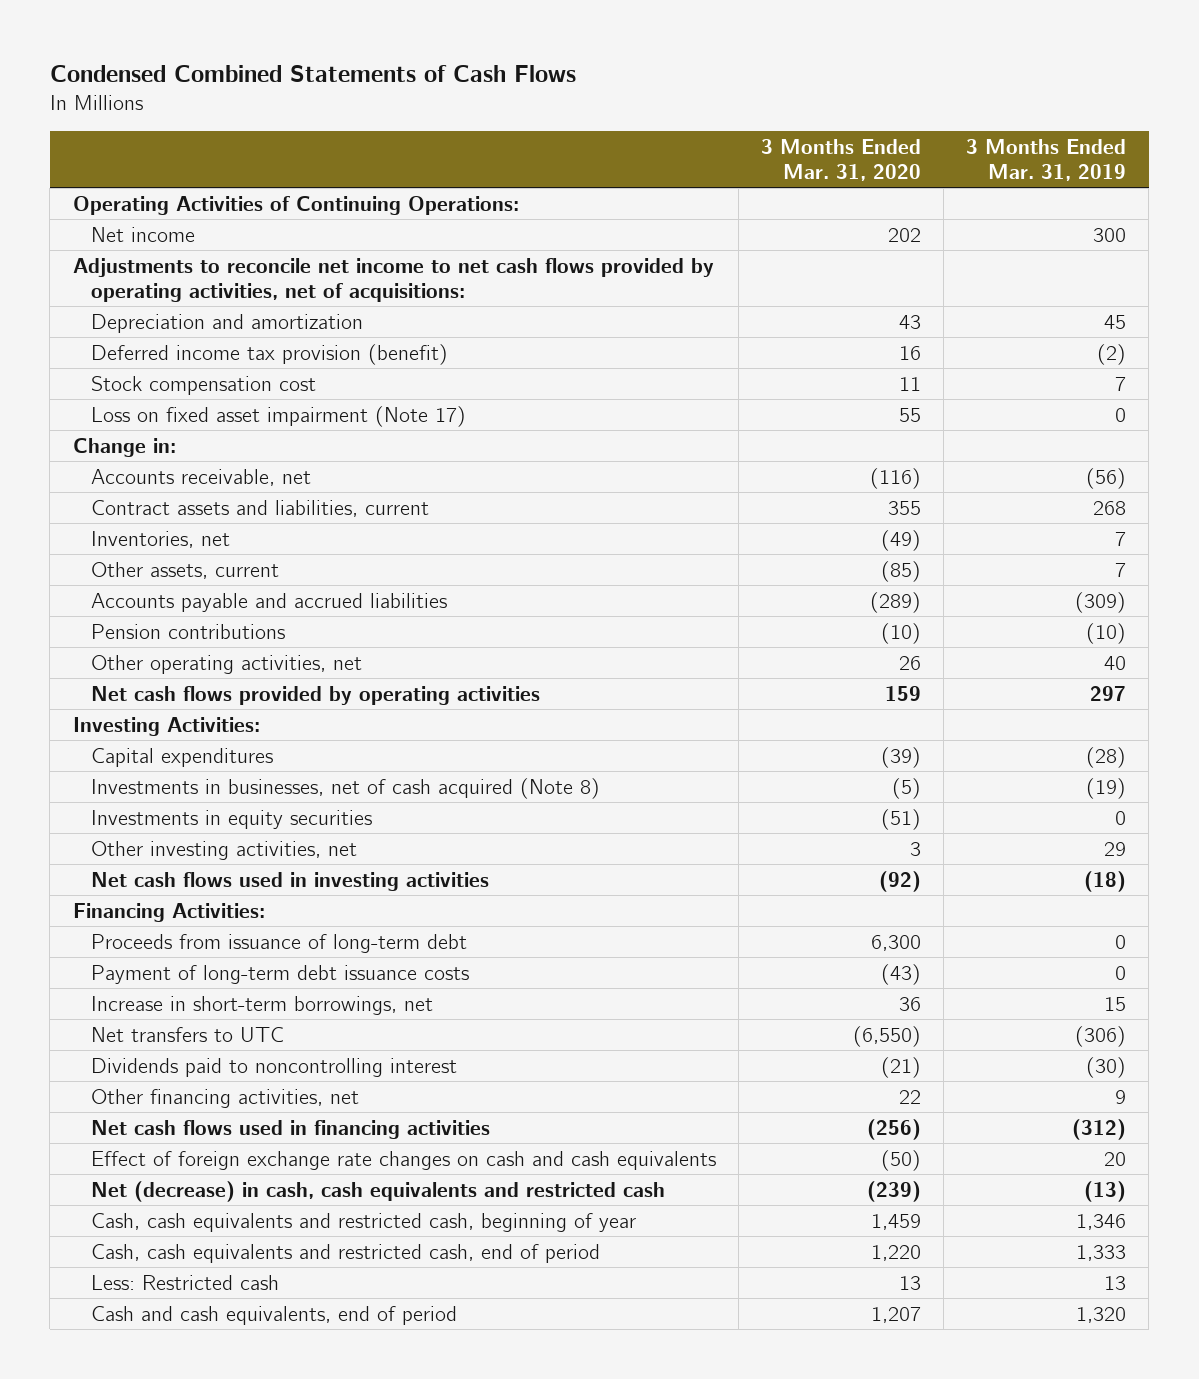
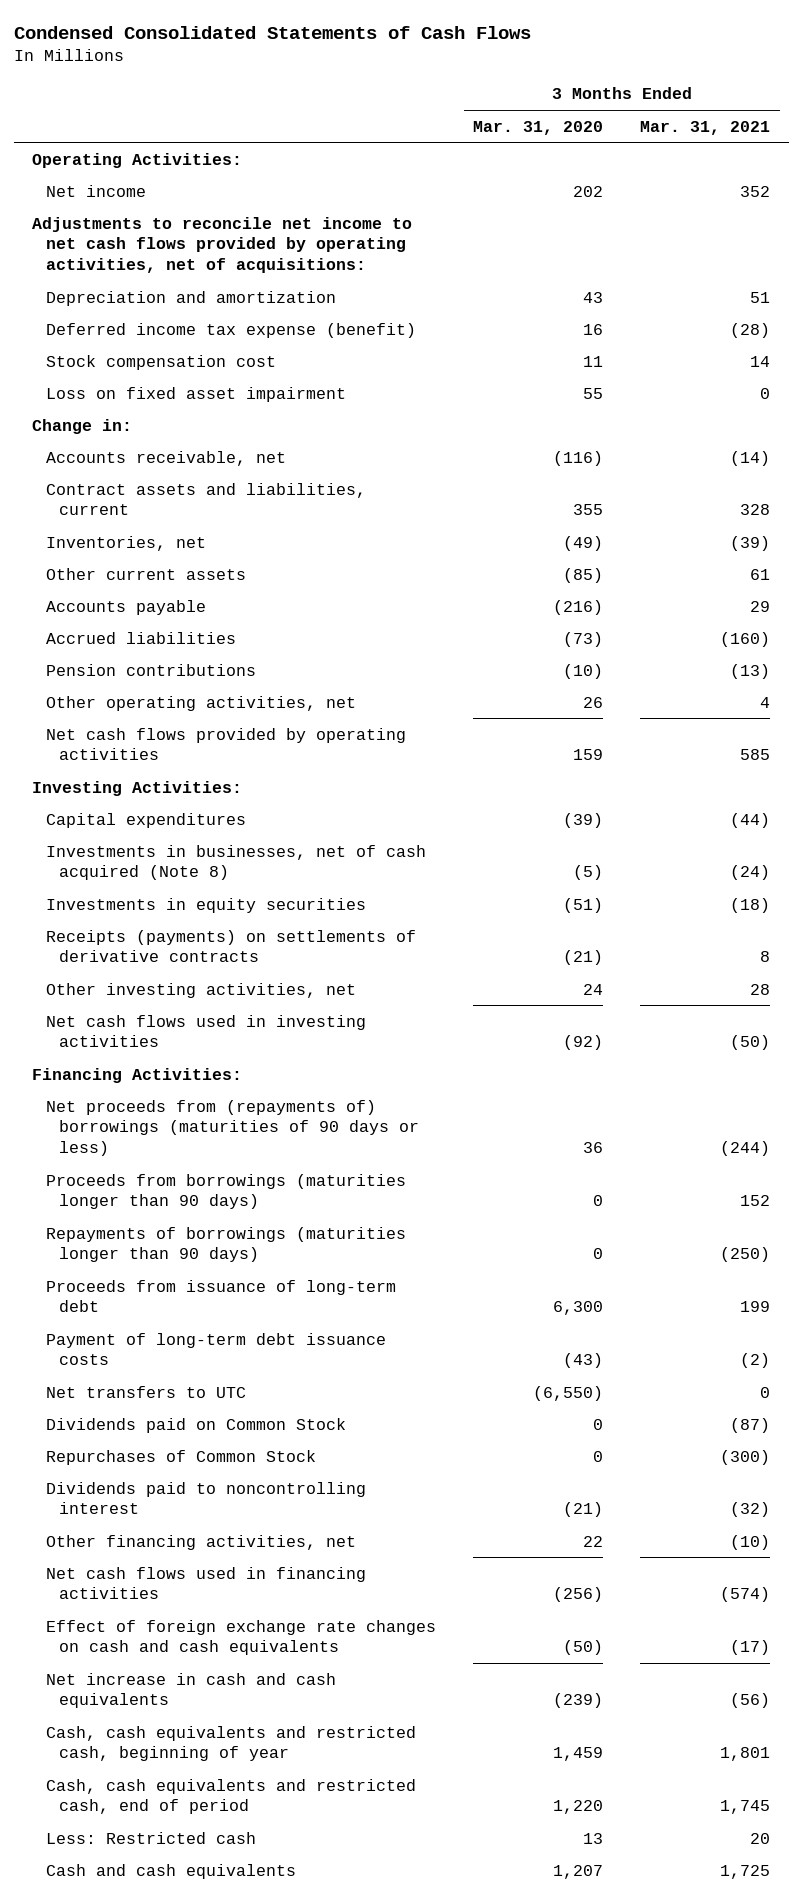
[49,65,576,83] Condensed Combined Statements of Cash Flows -> [13,26,531,40] Condensed Consolidated Statements of Cash Flows
[966,138,1127,182] 3 Months Ended Mar. 31, 2019 -> none
none -> [640,120,771,135] Mar. 31, 2021
[72,195,519,215] Operating Activities of Continuing Operations: -> [32,152,243,168] Operating Activities:
[90,343,448,365] Deferred income tax provision (benefit) -> [45,322,416,338] Deferred income tax expense (benefit)
[90,405,466,427] Loss on fixed asset impairment (Note 17) -> [45,386,346,402] Loss on fixed asset impairment
[90,592,447,612] Accounts payable and accrued liabilities -> none
[90,561,279,579] Other assets, current -> [45,567,246,580] Other current assets
none -> [45,599,206,615] Accounts payable
none -> [45,631,236,644] Accrued liabilities
none -> [45,929,416,963] Receipts (payments) on settlements of derivative contracts
[909,841,921,856] 3 -> [583,983,604,995] 24
none -> [45,1099,419,1157] Net proceeds from (repayments of) borrowings (maturities of 90 days or less)
none -> [45,1173,406,1210] Proceeds from borrowings (maturities longer than 90 days)
none -> [45,1226,406,1263] Repayments of borrowings (maturities longer than 90 days)
[90,995,433,1015] Increase in short-term borrowings, net -> none
none -> [45,1417,346,1433] Dividends paid on Common Stock
none -> [45,1449,316,1465] Repurchases of Common Stock
[90,1180,665,1202] Net (decrease) in cash, cash equivalents and restricted cash -> [45,1672,336,1709] Net increase in cash and cash equivalents
[90,1305,457,1325] Cash and cash equivalents, end of period -> [45,1863,296,1879] Cash and cash equivalents

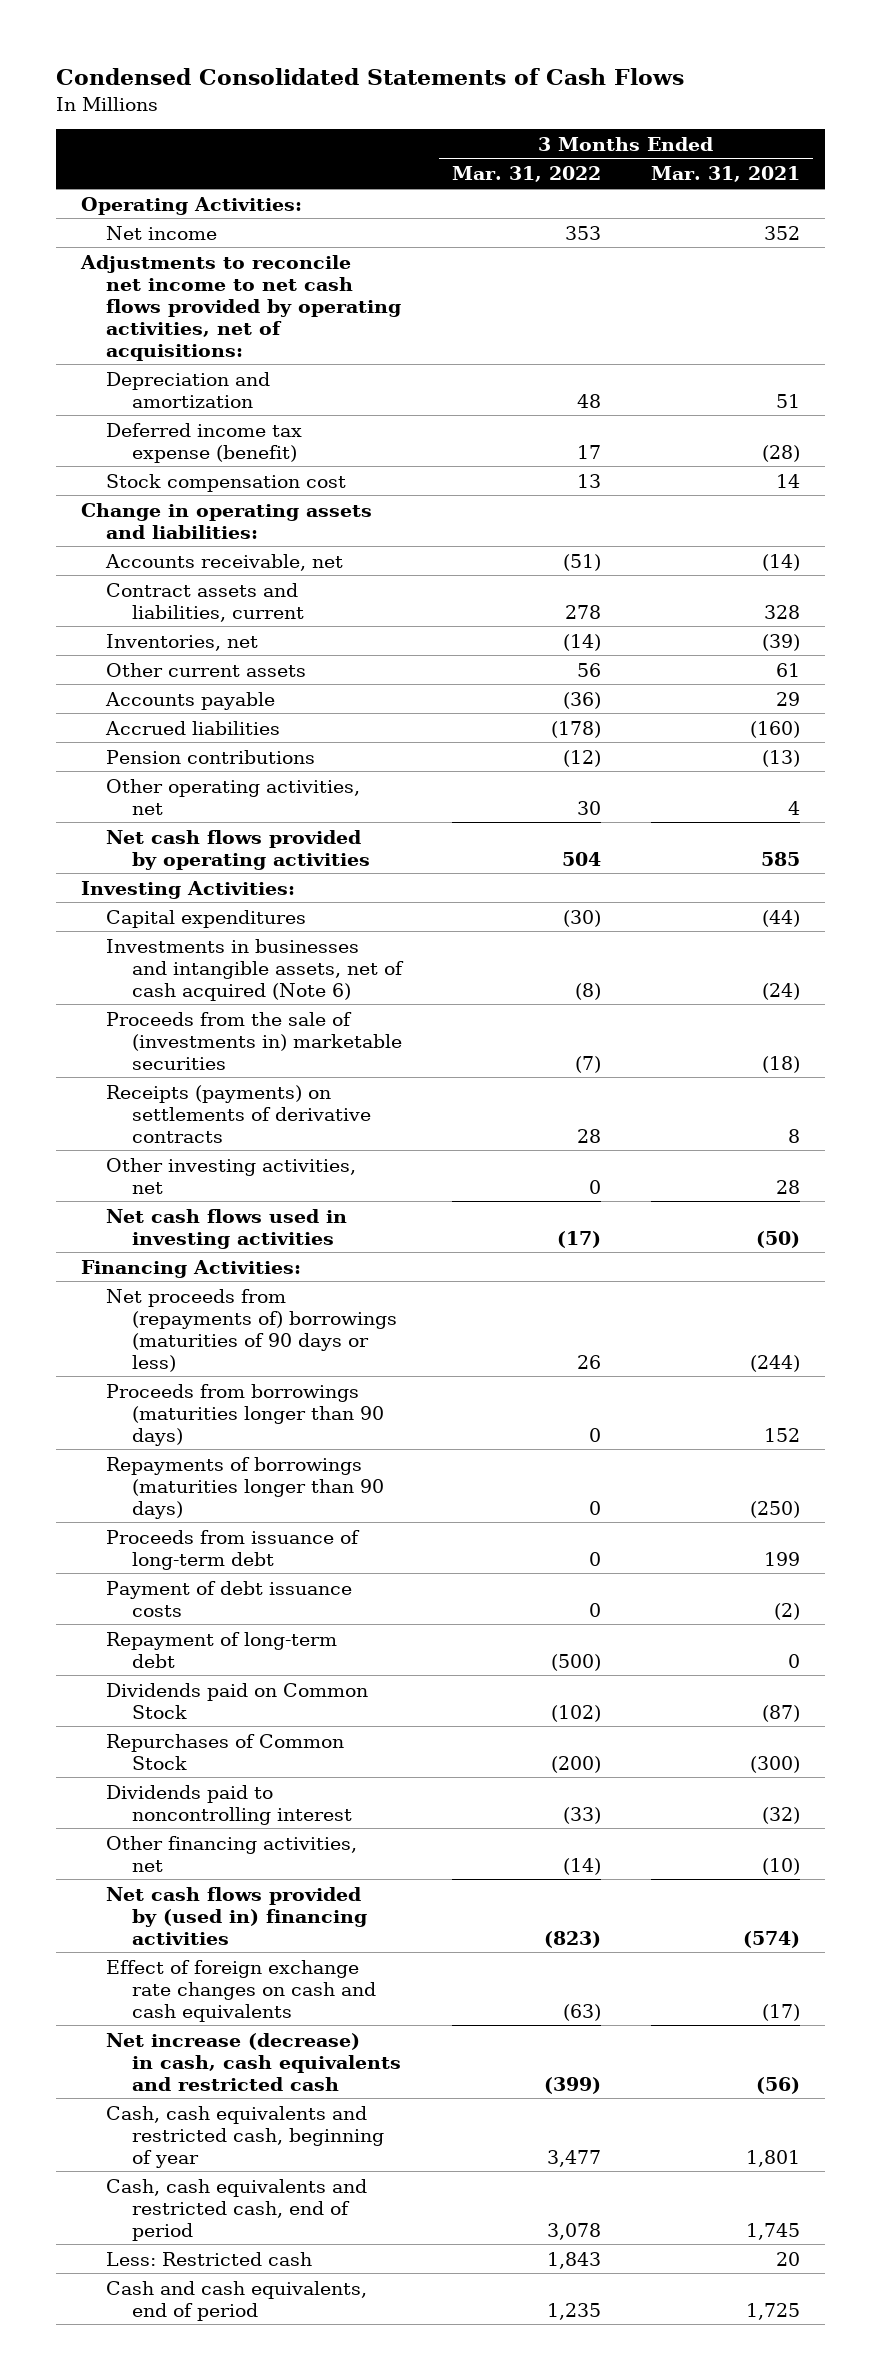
[473,120,604,135] Mar. 31, 2020 -> none
none -> [451,166,601,183] Mar. 31, 2022
[45,386,346,402] Loss on fixed asset impairment -> none
[32,418,133,434] Change in: -> [81,502,373,539] Change in operating assets and liabilities:
[45,897,366,913] Investments in equity securities -> none
[45,844,426,881] Investments in businesses, net of cash acquired (Note 8) -> [106,938,404,1001] Investments in businesses and intangible assets, net of cash acquired (Note 6)
none -> [106,1011,402,1070] Proceeds from the sale of (investments in) marketable securities
[45,1385,246,1398] Net transfers to UTC -> none
[45,1332,386,1366] Payment of long-term debt issuance costs -> [106,1580,353,1617] Payment of debt issuance costs
none -> [106,1631,338,1668] Repayment of long-term debt
[45,1566,366,1600] Net cash flows used in financing activities -> [106,1886,367,1945] Net cash flows provided by (used in) financing activities
[45,1672,336,1709] Net increase in cash and cash equivalents -> [106,2032,401,2091] Net increase (decrease) in cash, cash equivalents and restricted cash
[45,1863,296,1879] Cash and cash equivalents -> [106,2280,368,2321] Cash and cash equivalents, end of period

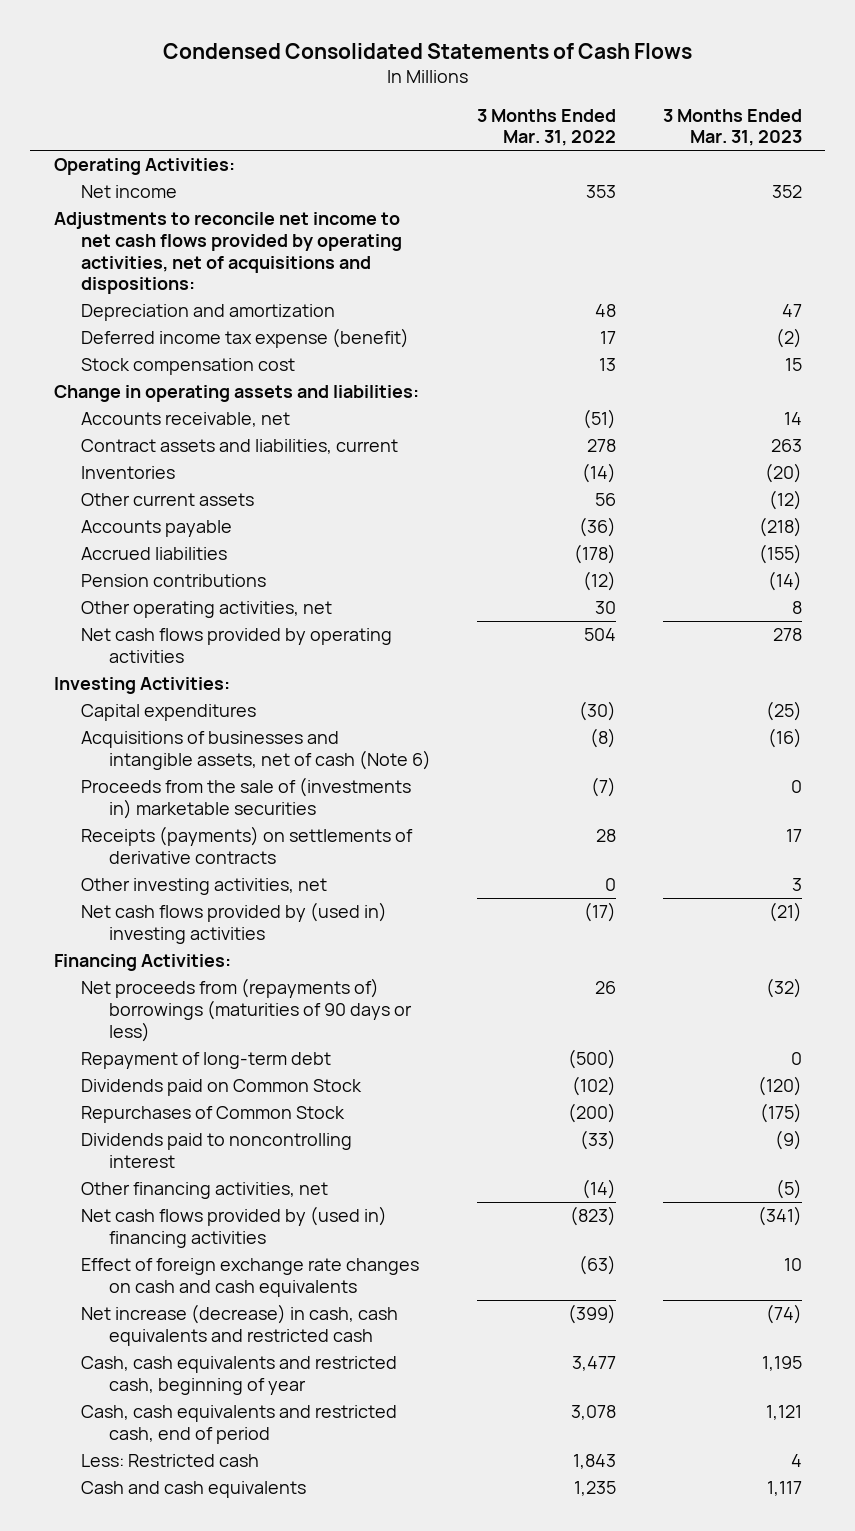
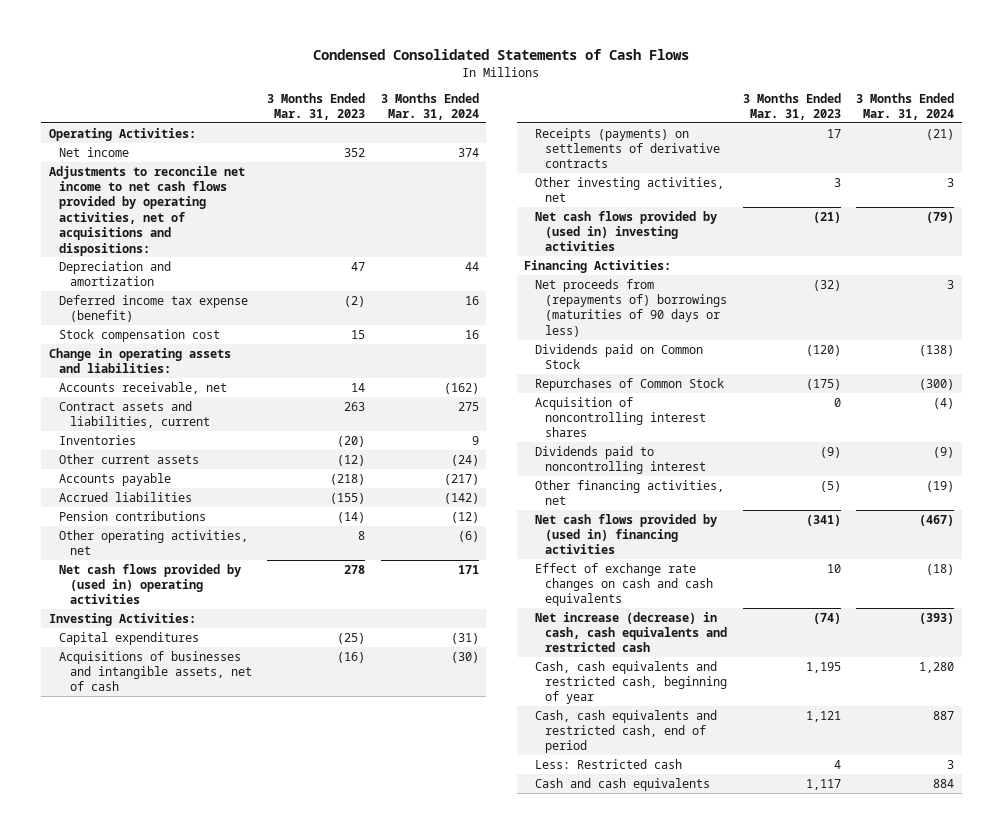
[477,108,617,147] 3 Months Ended Mar. 31, 2022 -> none
none -> [380,92,479,120] 3 Months Ended Mar. 31, 2024
[81,628,393,663] Net cash flows provided by operating activities -> [59,563,242,605] Net cash flows provided by (used in) operating activities
[81,777,412,819] Proceeds from the sale of (investments in) marketable securities -> none
[81,731,432,770] Acquisitions of businesses and intangible assets, net of cash (Note 6) -> [59,650,252,692] Acquisitions of businesses and intangible assets, net of cash
[81,1052,332,1070] Repayment of long-term debt -> none
none -> [534,396,707,438] Acquisition of noncontrolling interest shares
[81,1258,420,1297] Effect of foreign exchange rate changes on cash and cash equivalents -> [534,562,714,607] Effect of exchange rate changes on cash and cash equivalents

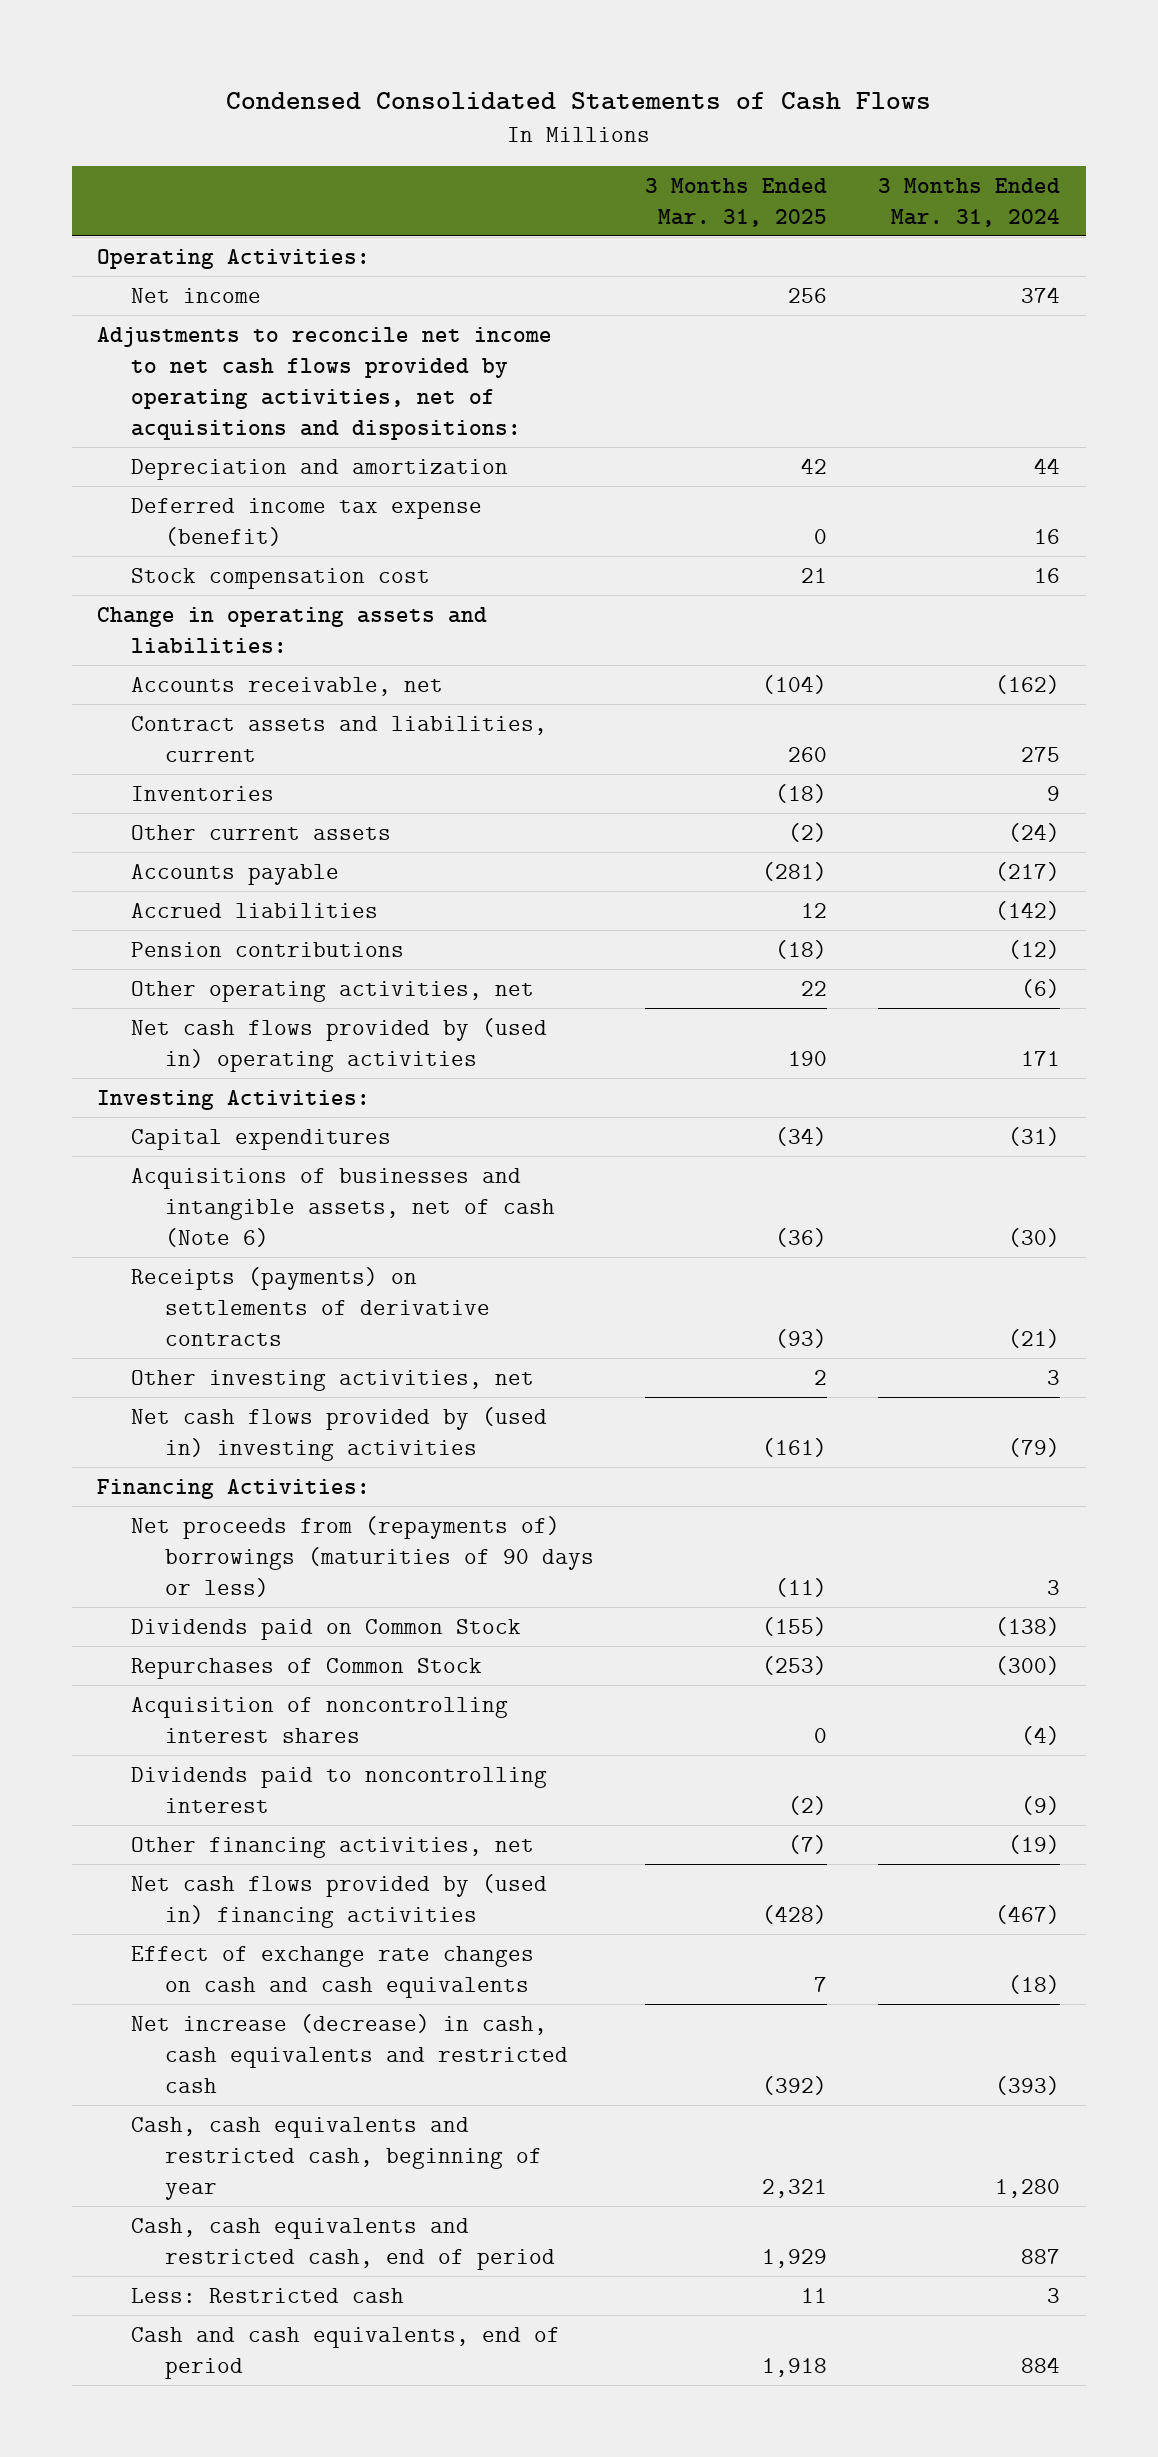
[267,92,366,120] 3 Months Ended Mar. 31, 2023 -> none
none -> [645,177,828,227] 3 Months Ended Mar. 31, 2025
[59,650,252,692] Acquisitions of businesses and intangible assets, net of cash -> [131,1167,556,1247] Acquisitions of businesses and intangible assets, net of cash (Note 6)
[534,777,710,791] Cash and cash equivalents -> [131,2326,561,2379] Cash and cash equivalents, end of period

